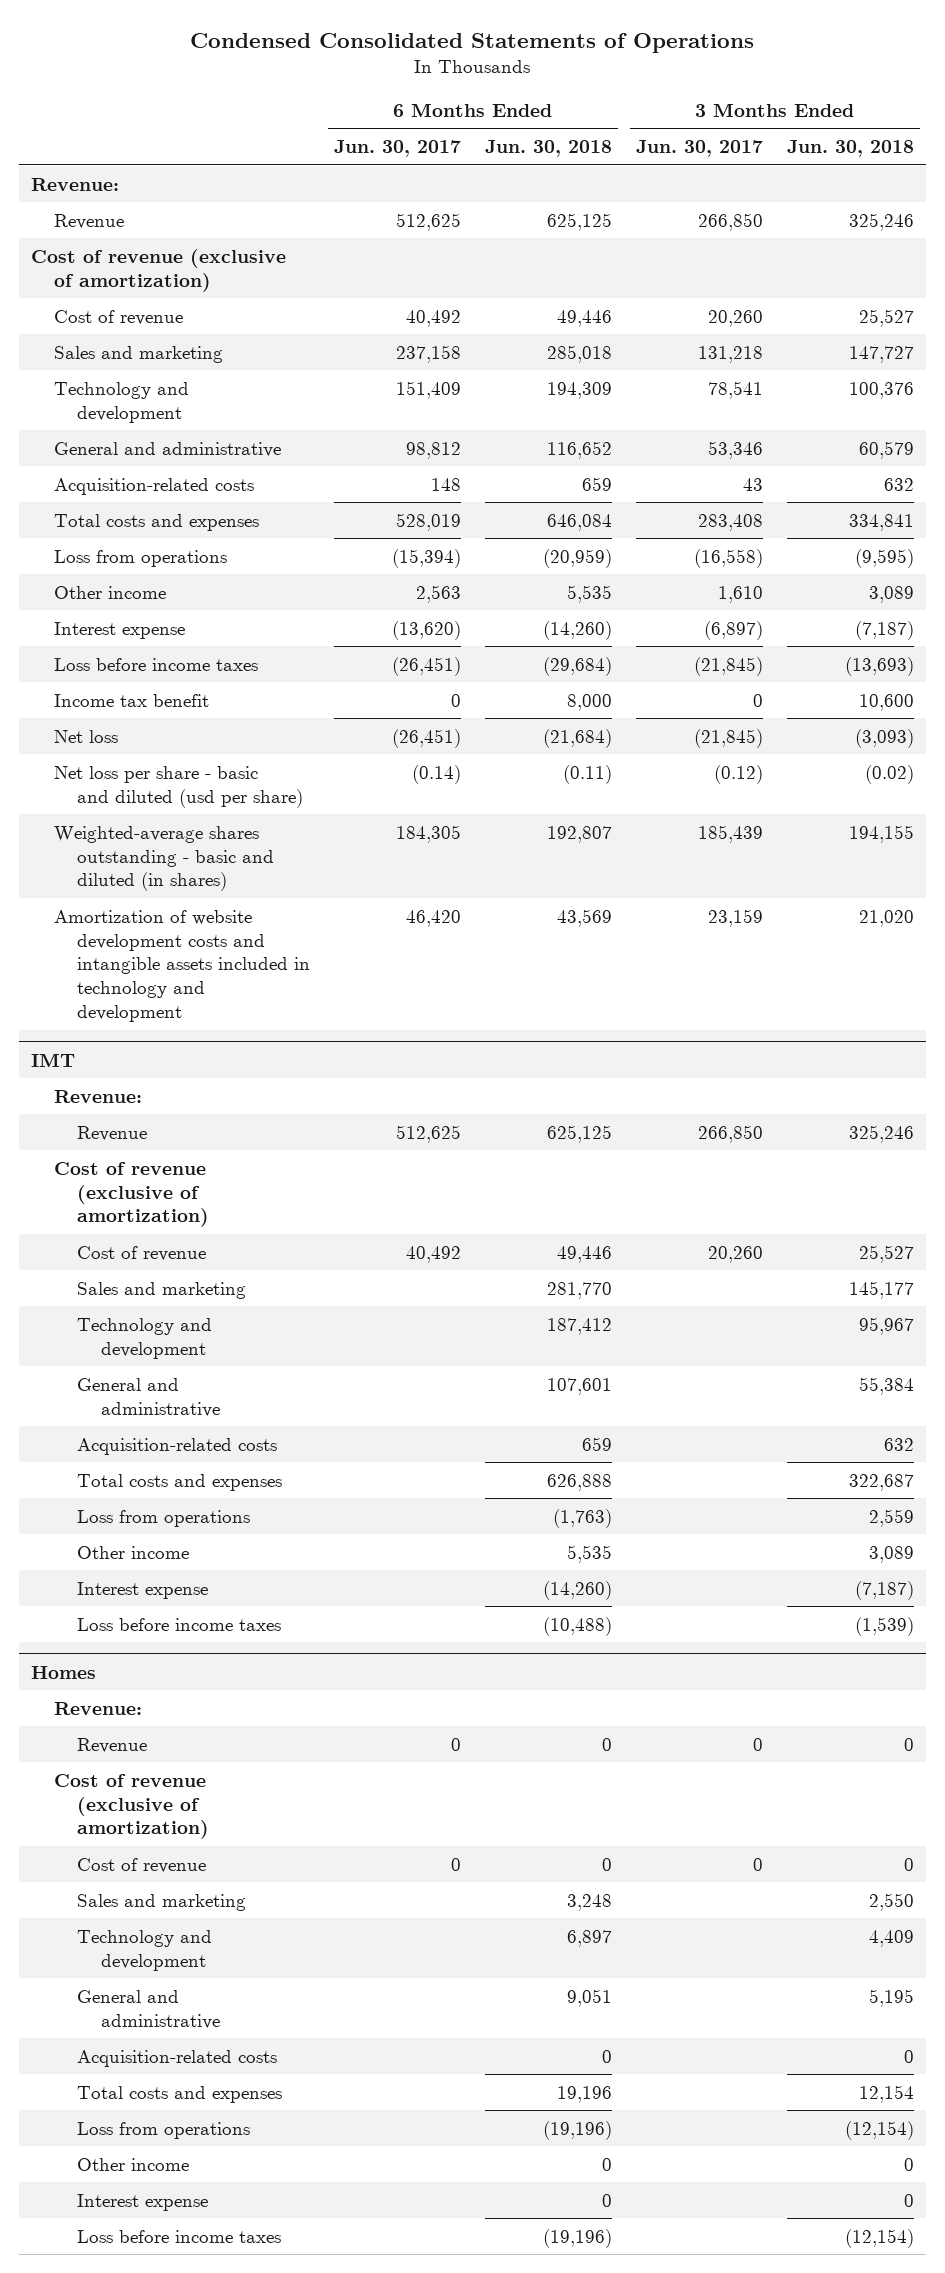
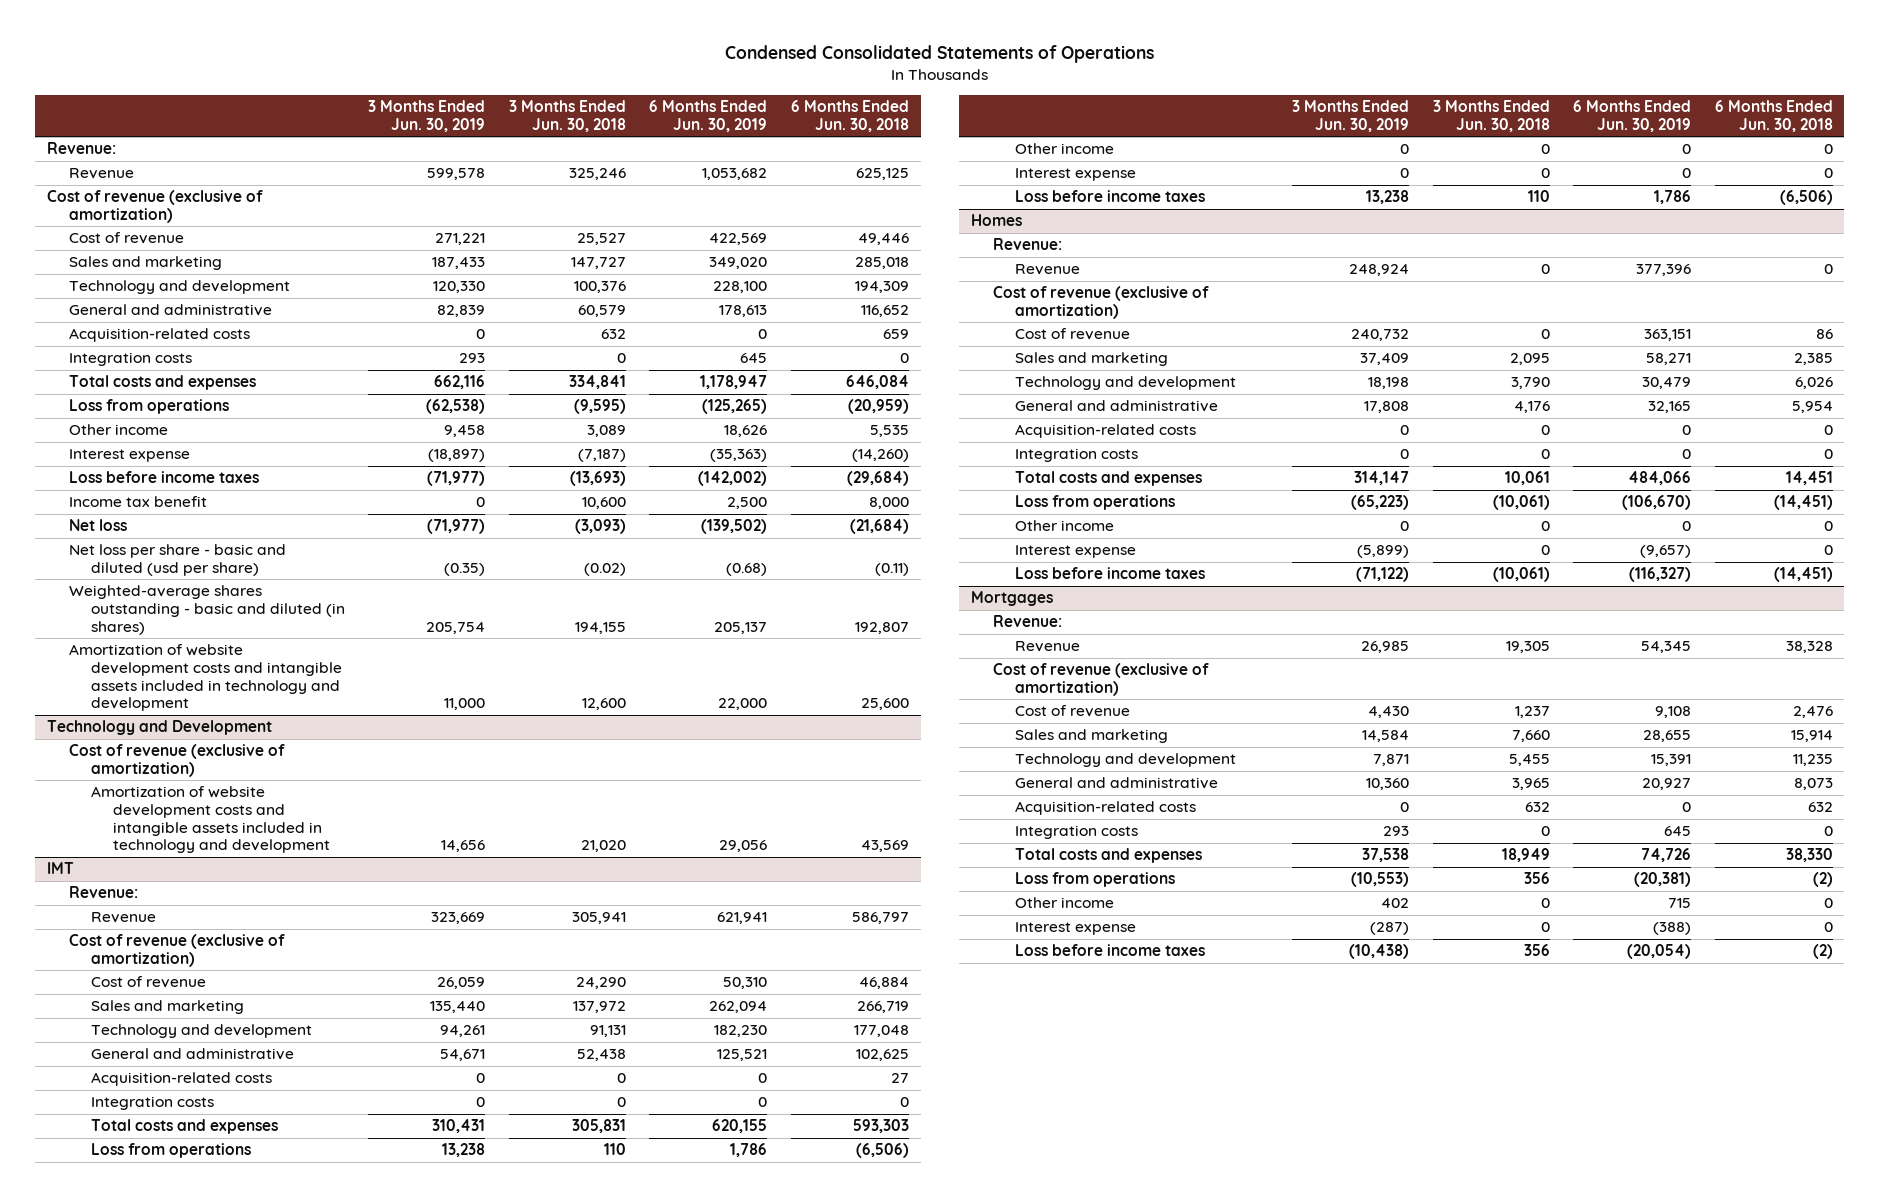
[334,140,462,158] Jun. 30, 2017 -> none
[635,140,763,158] Jun. 30, 2017 -> none
none -> [368,100,486,133] 3 Months Ended Jun. 30, 2019
none -> [649,100,768,133] 6 Months Ended Jun. 30, 2019
none -> [69,352,193,367] Integration costs
none -> [69,644,343,712] Amortization of website development costs and intangible assets included in technology and development
none -> [47,720,273,736] Technology and Development
none -> [69,744,286,777] Cost of revenue (exclusive of amortization)
[547,1124,613,1143] 625,125 -> [851,912,909,925] 586,797
[848,1124,914,1143] 325,246 -> [571,912,626,925] 305,941
[557,1245,613,1263] 49,446 -> [858,977,909,990] 46,884
[858,1244,914,1263] 25,527 -> [575,977,626,990] 24,290
[547,1281,613,1299] 281,770 -> [856,1001,909,1014] 266,719
[848,1280,914,1299] 145,177 -> [572,1001,626,1014] 137,972
[547,1317,613,1335] 187,412 -> [853,1025,909,1038] 177,048
[858,1316,914,1335] 95,967 -> [589,1025,626,1038] 91,131
[547,1377,613,1395] 107,601 -> [855,1049,909,1062] 102,625
[858,1376,914,1395] 55,384 -> [576,1049,626,1062] 52,438
[582,1436,613,1451] 659 -> [890,1073,909,1084] 27
[883,1437,914,1451] 632 -> [616,1073,626,1084] 0
none -> [91,1096,215,1111] Integration costs
[547,1473,613,1491] 626,888 -> [852,1119,909,1134] 593,303
[848,1473,914,1491] 322,687 -> [571,1119,626,1134] 305,831
[553,1508,613,1528] (1,763) -> [855,1143,909,1159] (6,506)
[868,1508,914,1527] 2,559 -> [603,1143,626,1156] 110
[567,1544,613,1563] 5,535 -> [1823,144,1833,155] 0
[868,1545,914,1563] 3,089 -> [1540,144,1550,155] 0
[543,1580,613,1600] (14,260) -> [1823,168,1833,179] 0
[854,1580,914,1600] (7,187) -> [1540,168,1550,179] 0
[543,1616,613,1636] (10,488) -> [1779,190,1833,206] (6,506)
[854,1616,914,1636] (1,539) -> [1527,190,1550,203] 110
[602,1857,613,1871] 0 -> [1815,329,1833,340] 86
[567,1893,613,1911] 3,248 -> [1793,353,1833,366] 2,385
[868,1892,914,1911] 2,550 -> [1509,353,1550,366] 2,095
[567,1929,613,1947] 6,897 -> [1794,377,1833,390] 6,026
[868,1929,914,1947] 4,409 -> [1510,377,1550,390] 3,790
[567,1988,613,2007] 9,051 -> [1791,401,1833,414] 5,954
[868,1988,914,2007] 5,195 -> [1513,401,1550,414] 4,176
none -> [1014,448,1138,463] Integration costs
[557,2085,613,2103] 19,196 -> [1785,471,1833,486] 14,451
[858,2084,914,2103] 12,154 -> [1504,471,1550,486] 10,061
[543,2120,613,2140] (19,196) -> [1773,495,1833,511] (14,451)
[844,2120,914,2140] (12,154) -> [1492,495,1550,511] (10,061)
[543,2228,613,2248] (19,196) -> [1773,567,1833,583] (14,451)
[844,2228,914,2248] (12,154) -> [1492,567,1550,583] (10,061)
none -> [970,591,1053,607] Mortgages
none -> [992,615,1062,628] Revenue:
none -> [1014,641,1080,653] Revenue
none -> [992,663,1209,696] Cost of revenue (exclusive of amortization)
none -> [1014,705,1130,718] Cost of revenue
none -> [1014,729,1168,744] Sales and marketing
none -> [1014,753,1236,768] Technology and development
none -> [1014,777,1218,790] General and administrative
none -> [1014,801,1196,816] Acquisition-related costs
none -> [1014,825,1138,840] Integration costs
none -> [1014,848,1202,864] Total costs and expenses
none -> [1014,872,1175,888] Loss from operations
none -> [1014,897,1114,909] Other income
none -> [1014,922,1136,936] Interest expense
none -> [1014,944,1205,957] Loss before income taxes

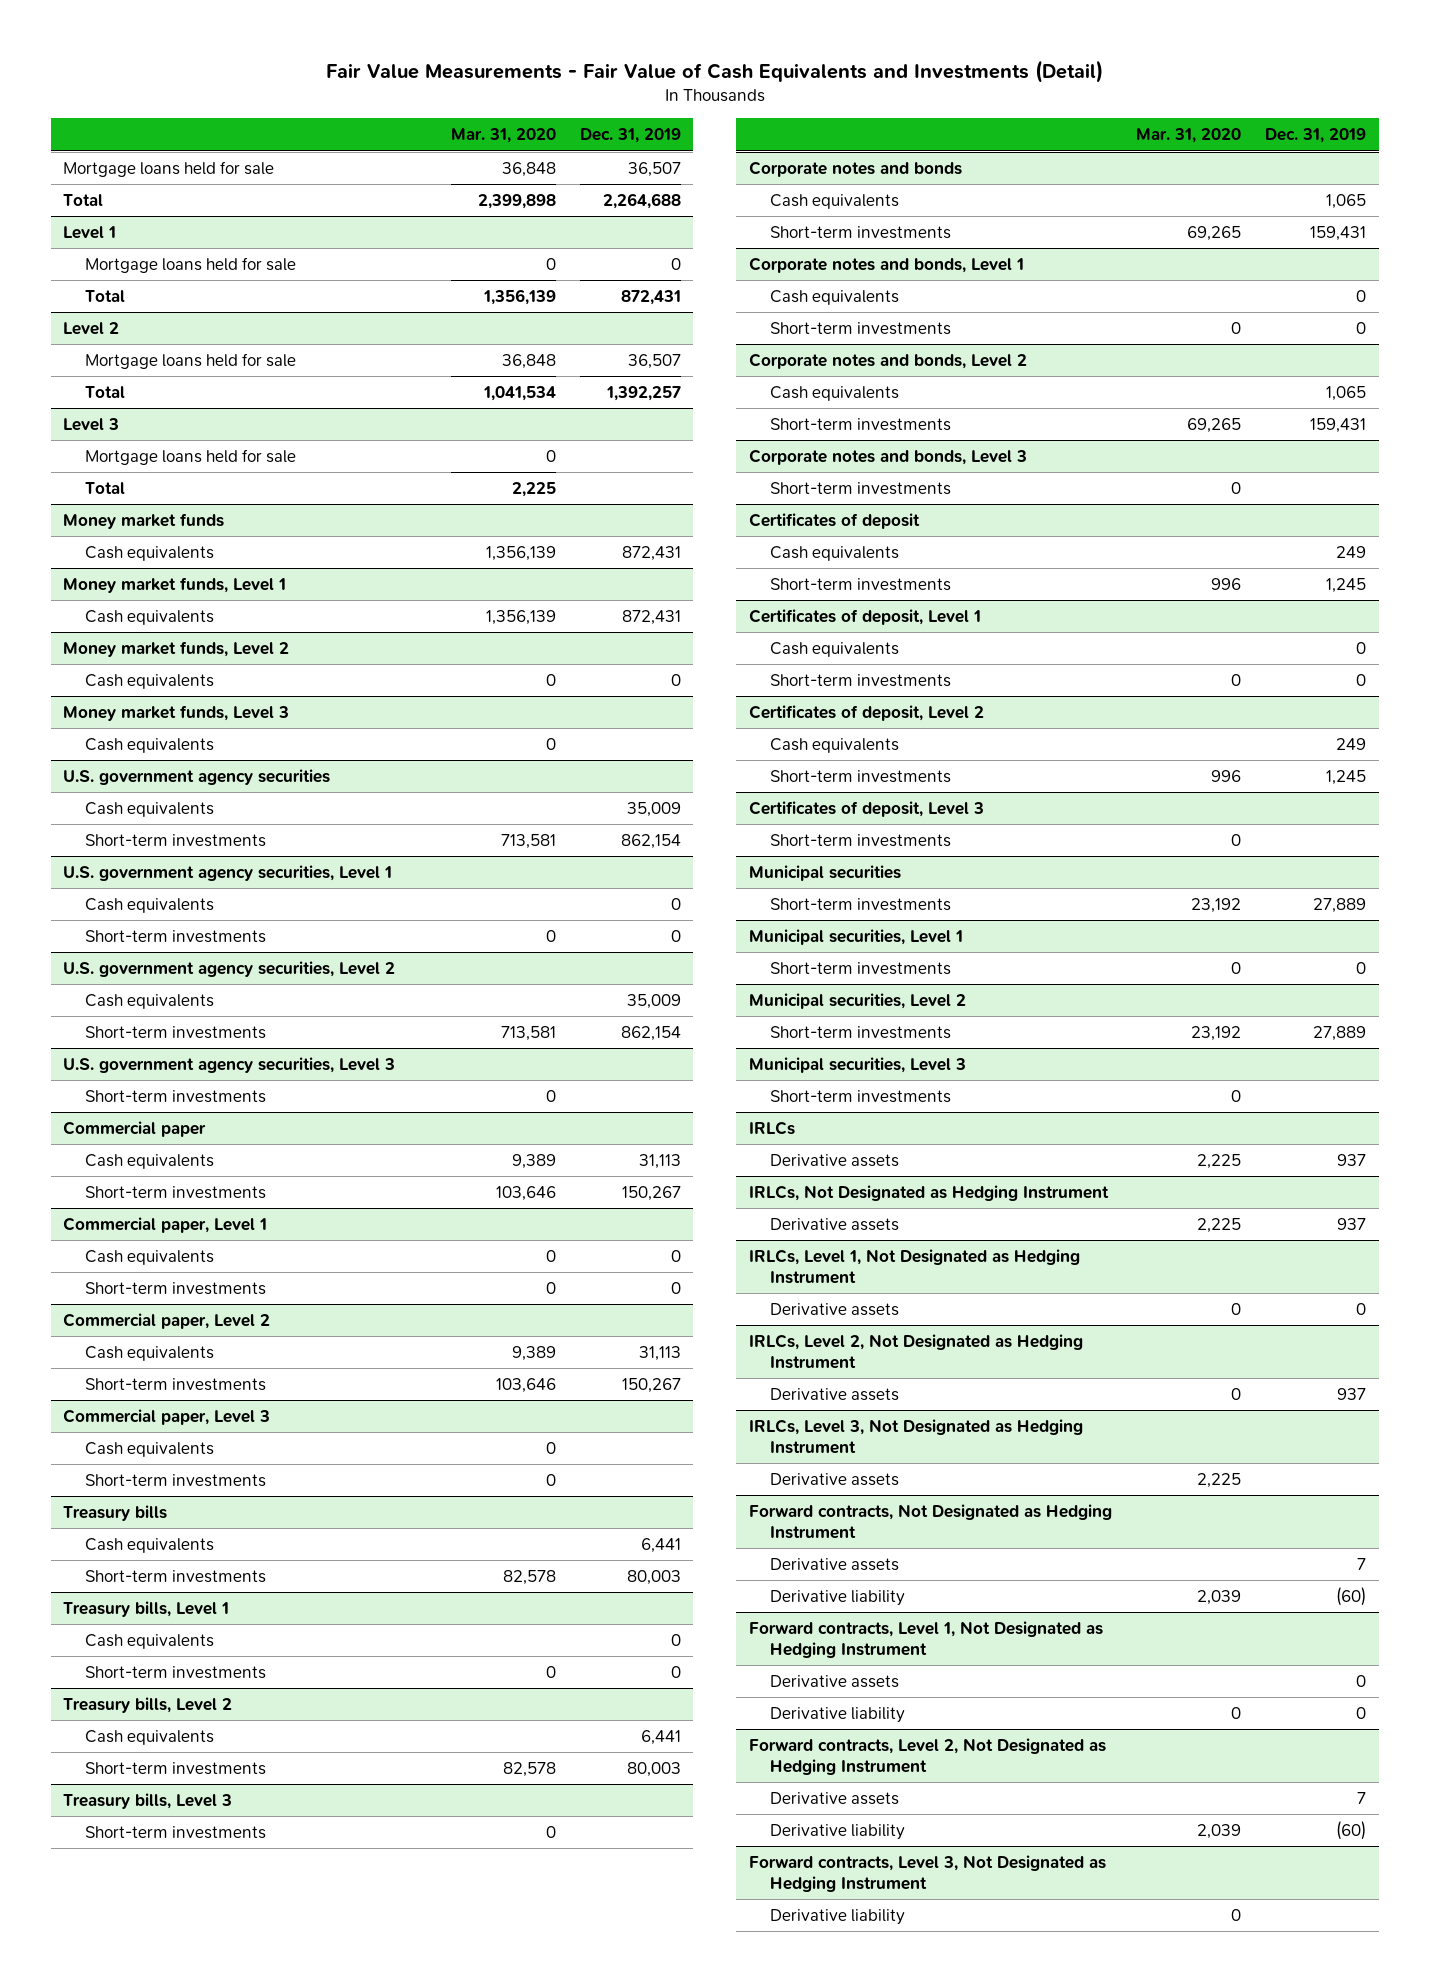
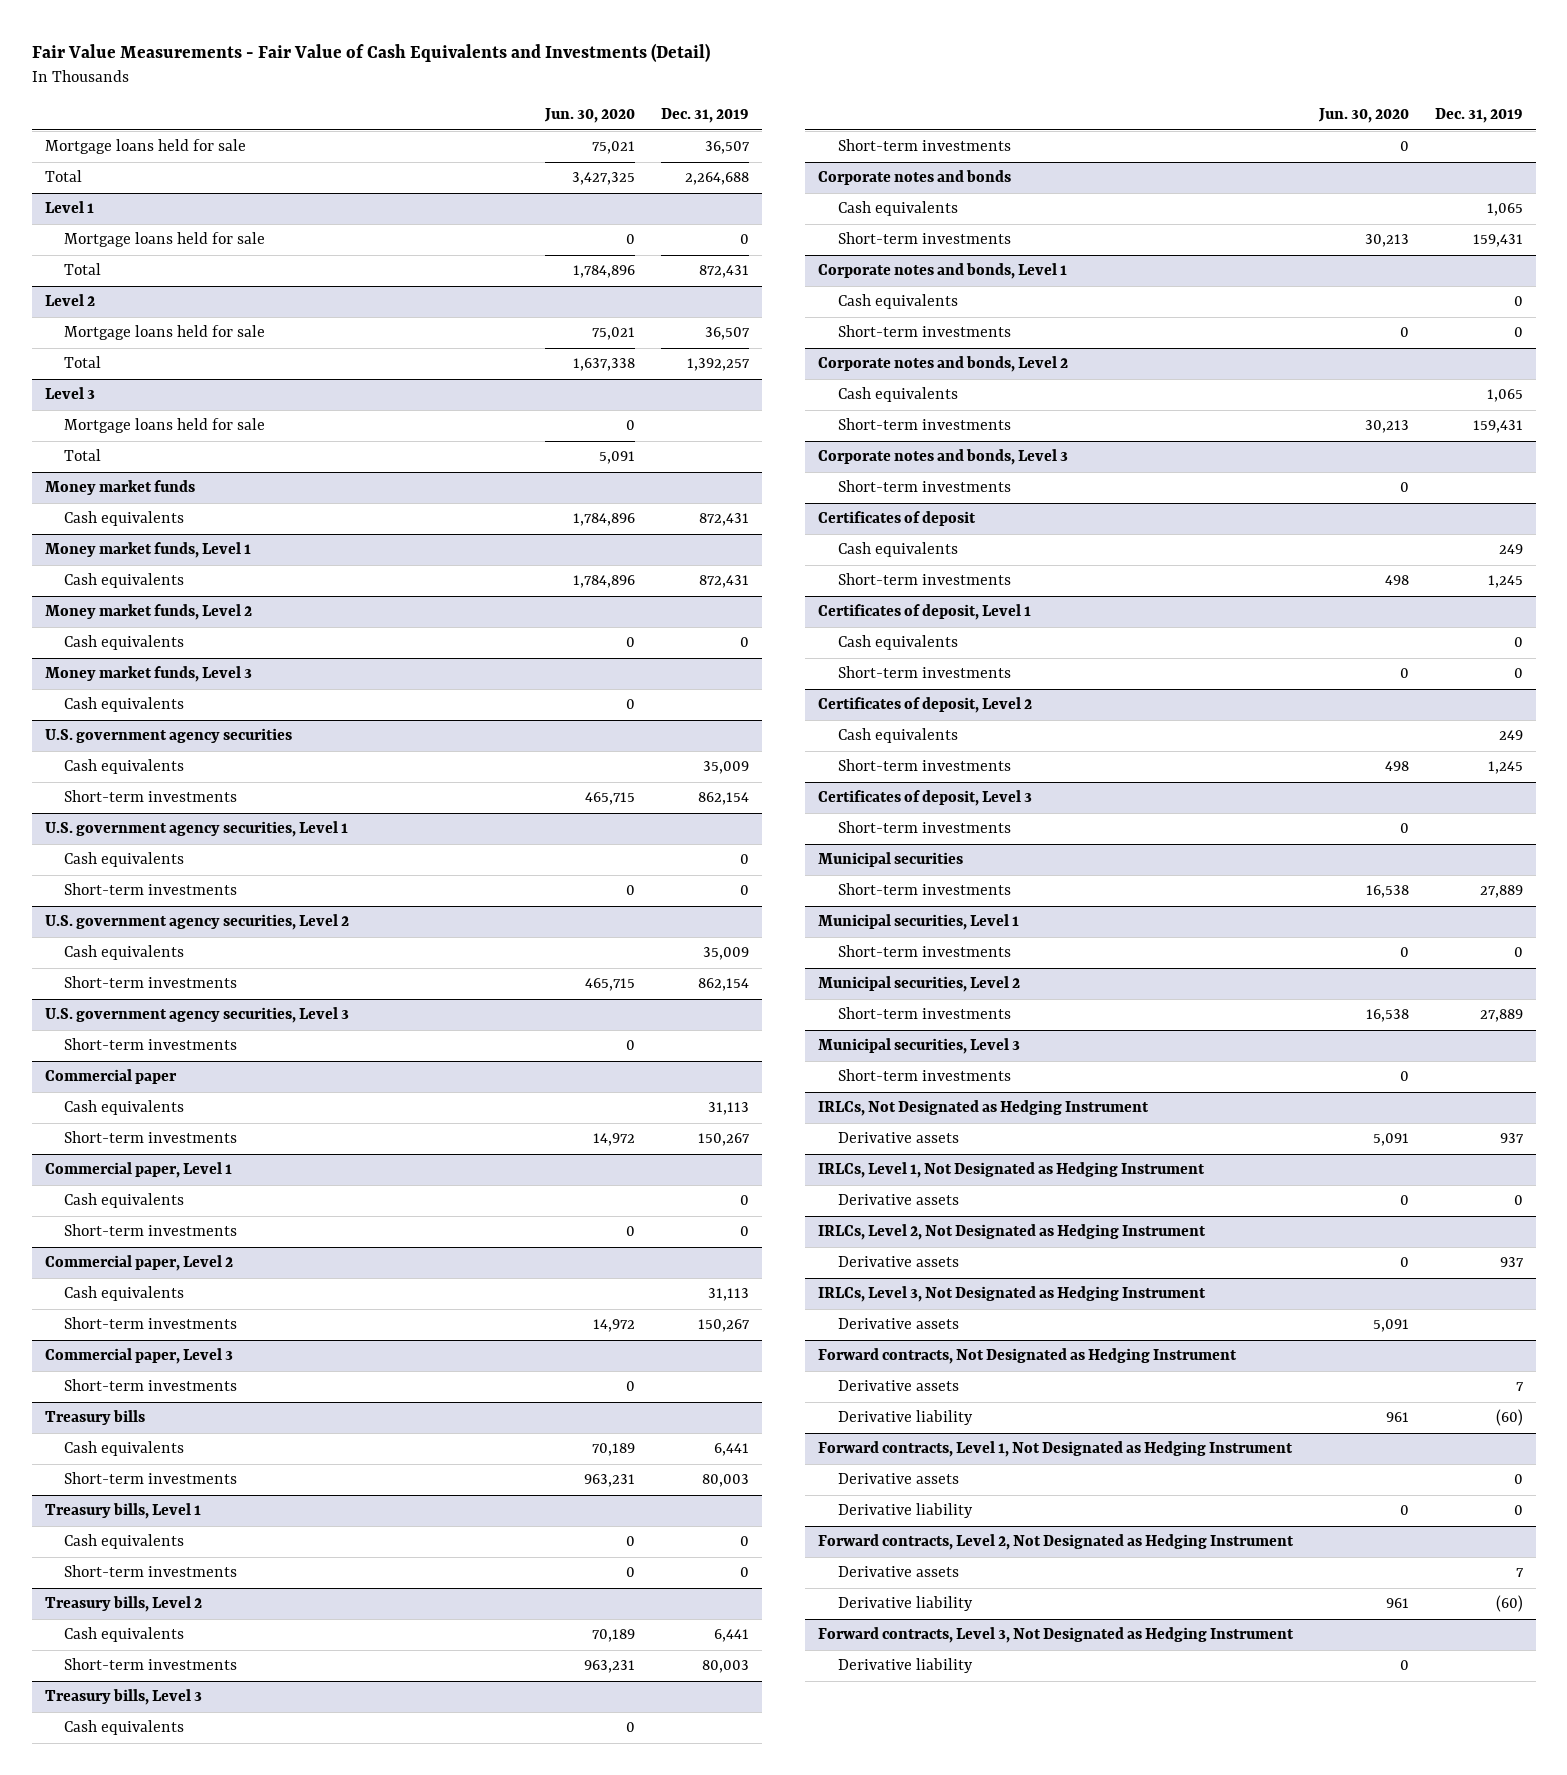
[450,128,556,144] Mar. 31, 2020 -> none
none -> [544,108,636,124] Jun. 30, 2020
[84,1441,214,1457] Cash equivalents -> none
none -> [63,1720,184,1736] Cash equivalents
[748,1120,795,1135] IRLCs -> none
[770,1153,900,1167] Derivative assets -> none

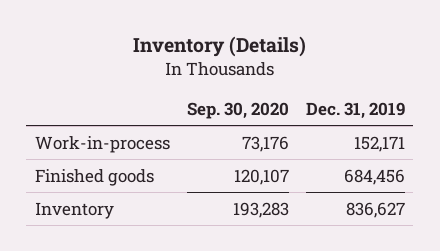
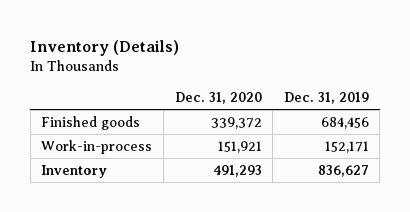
[186,101,289,119] Sep. 30, 2020 -> none
none -> [174,91,262,104] Dec. 31, 2020
[34,135,170,153] Work-in-process -> [41,139,153,154] Work-in-process

